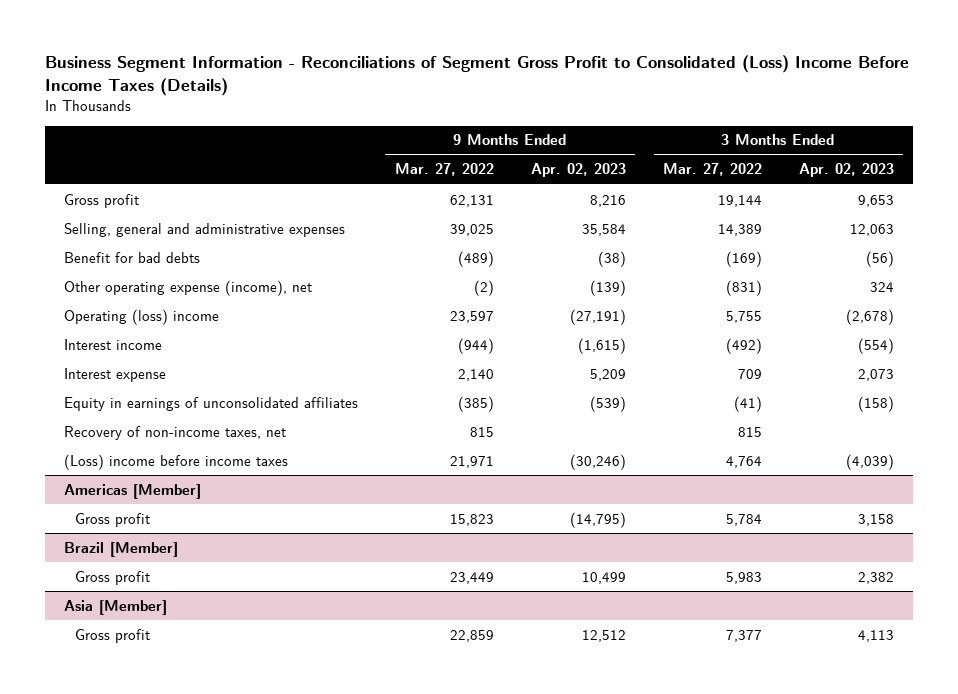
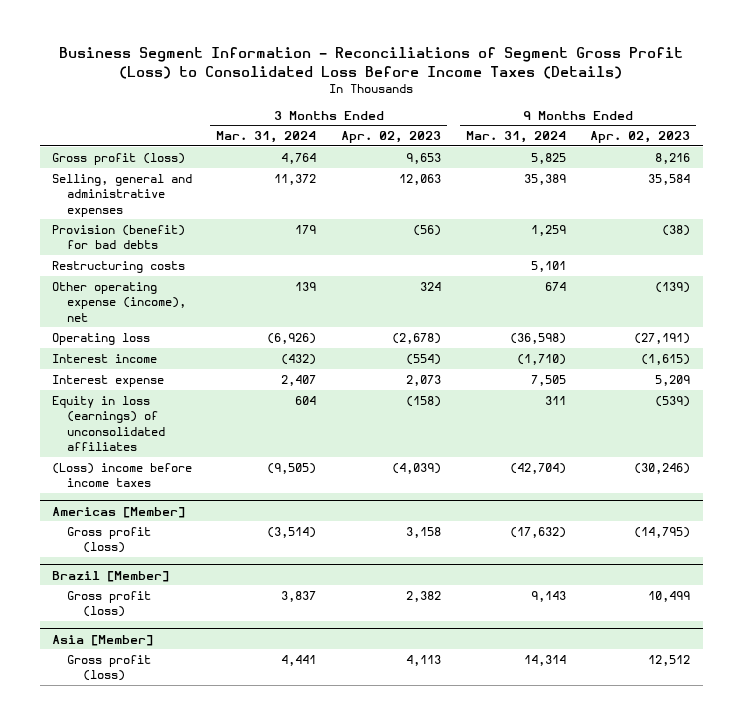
[45,55,910,96] Business Segment Information - Reconciliations of Segment Gross Profit to Consolidated (Loss) Income Before Income Taxes (Details) -> [59,47,684,79] Business Segment Information - Reconciliations of Segment Gross Profit (Loss) to Consolidated Loss Before Income Taxes (Details)
[394,163,494,177] Mar. 27, 2022 -> none
[662,163,762,177] Mar. 27, 2022 -> none
none -> [216,131,317,144] Mar. 31, 2024
none -> [465,131,566,144] Mar. 31, 2024
[63,193,139,208] Gross profit -> [51,152,185,165] Gross profit (loss)
[63,251,200,263] Benefit for bad debts -> [51,224,185,250] Provision (benefit) for bad debts
none -> [51,260,185,273] Restructuring costs
[63,308,219,325] Operating (loss) income -> [51,332,150,345] Operating loss
[63,425,286,440] Recovery of non-income taxes, net -> none
[63,396,358,411] Equity in earnings of unconsolidated affiliates -> [51,395,166,452] Equity in loss (earnings) of unconsolidated affiliates
[74,512,150,527] Gross profit -> [67,526,152,554] Gross profit (loss)
[74,570,150,585] Gross profit -> [67,590,152,618] Gross profit (loss)
[74,628,150,643] Gross profit -> [67,654,152,682] Gross profit (loss)

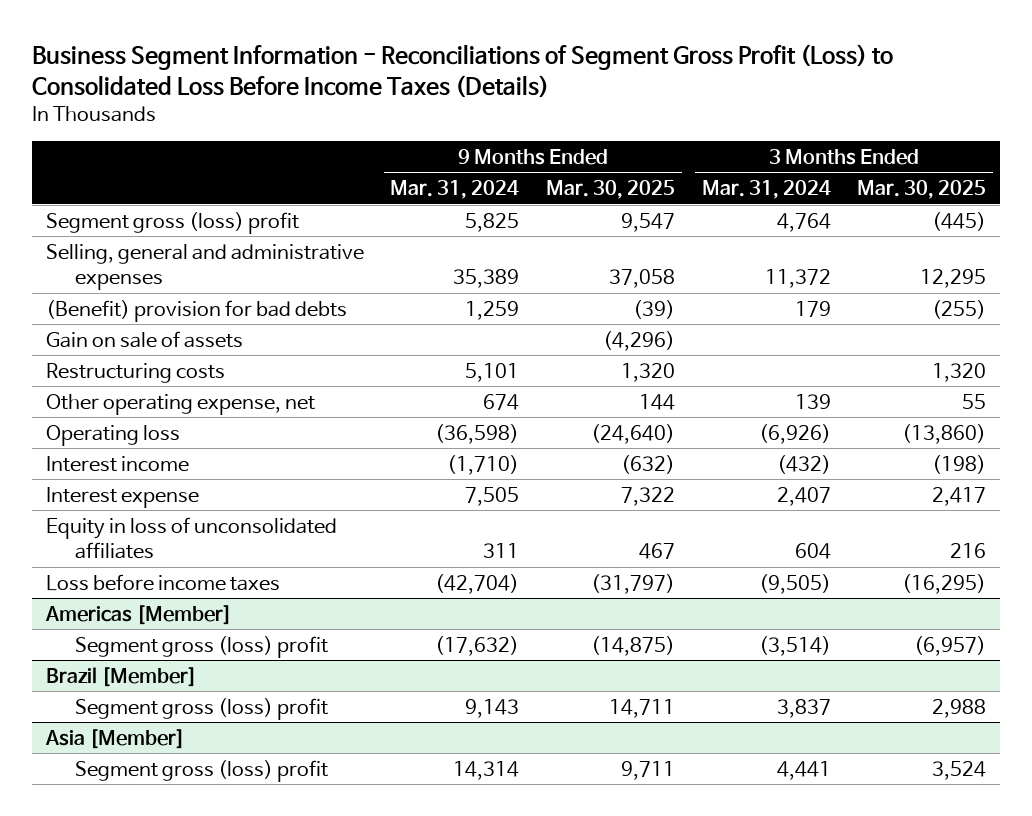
[341,131,442,144] Apr. 02, 2023 -> none
[590,131,691,144] Apr. 02, 2023 -> none
none -> [546,180,676,200] Mar. 30, 2025
none -> [857,180,987,200] Mar. 30, 2025
[51,152,185,165] Gross profit (loss) -> [45,211,299,234] Segment gross (loss) profit
[51,224,185,250] Provision (benefit) for bad debts -> [45,299,347,322] (Benefit) provision for bad debts
none -> [45,330,243,348] Gain on sale of assets
[51,281,187,322] Other operating expense (income), net -> [45,393,315,415] Other operating expense, net
[51,395,166,452] Equity in loss (earnings) of unconsolidated affiliates -> [45,516,337,560] Equity in loss of unconsolidated affiliates
[51,462,192,488] (Loss) income before income taxes -> [45,573,280,591] Loss before income taxes
[67,526,152,554] Gross profit (loss) -> [75,635,329,658] Segment gross (loss) profit
[67,590,152,618] Gross profit (loss) -> [75,697,329,720] Segment gross (loss) profit
[67,654,152,682] Gross profit (loss) -> [75,759,329,782] Segment gross (loss) profit

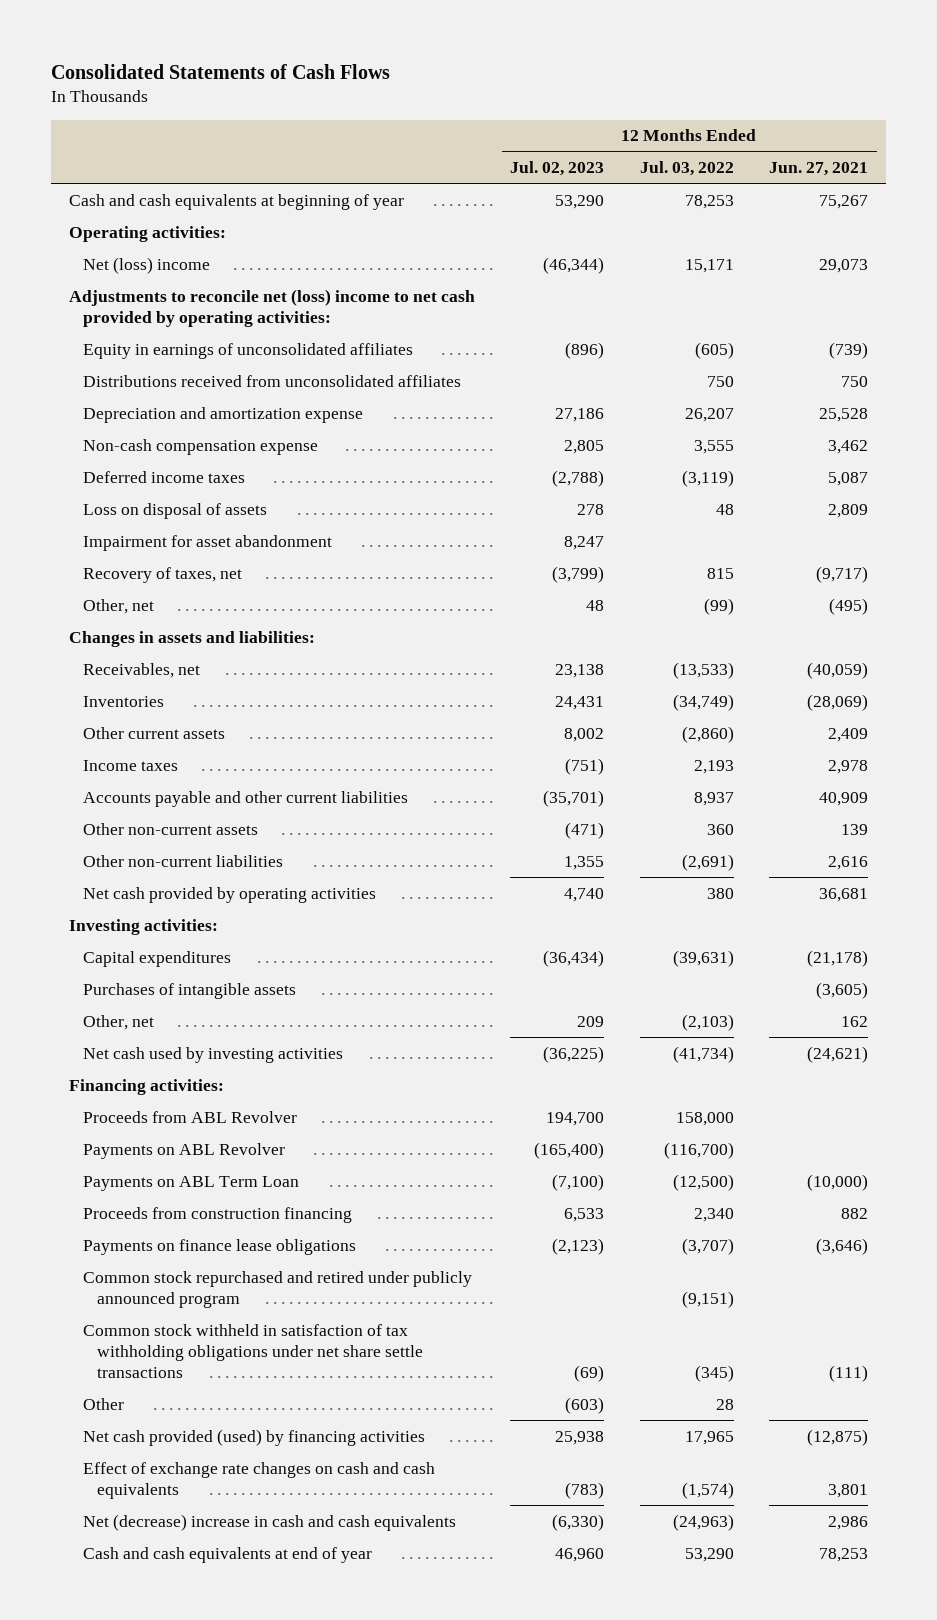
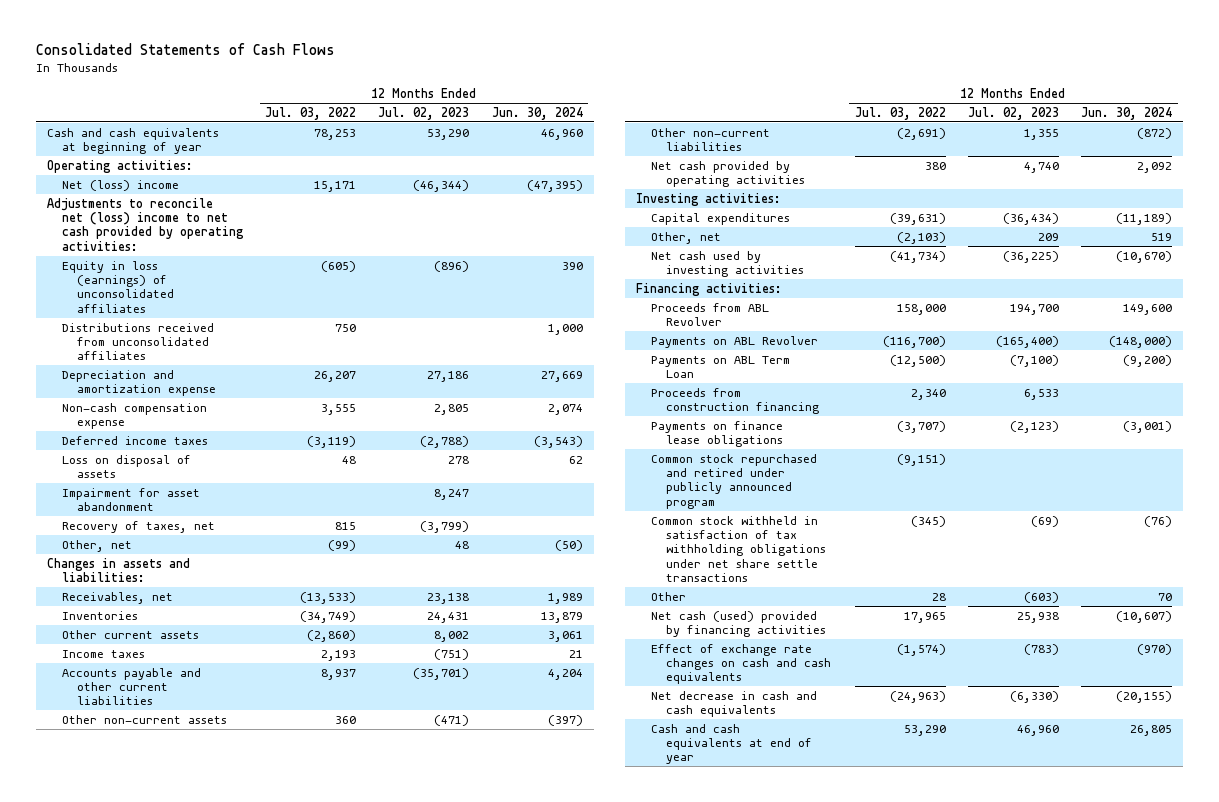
[769,162,869,177] Jun. 27, 2021 -> none
none -> [491,106,583,120] Jun. 30, 2024
[83,342,414,359] Equity in earnings of unconsolidated affiliates -> [61,260,174,313] Equity in loss (earnings) of unconsolidated affiliates
[83,982,297,999] Purchases of intangible assets -> none
[83,1428,426,1446] Net cash provided (used) by financing activities -> [651,610,827,638] Net cash (used) provided by financing activities
[83,1513,457,1531] Net (decrease) increase in cash and cash equivalents -> [651,690,818,718] Net decrease in cash and cash equivalents

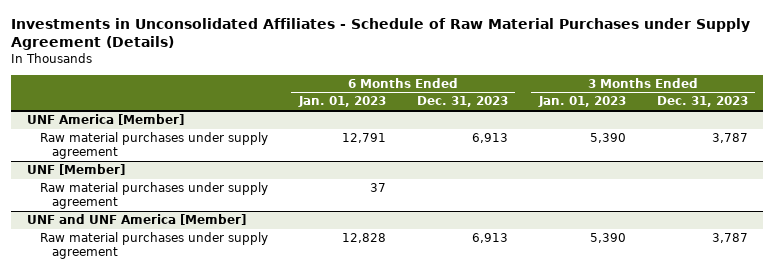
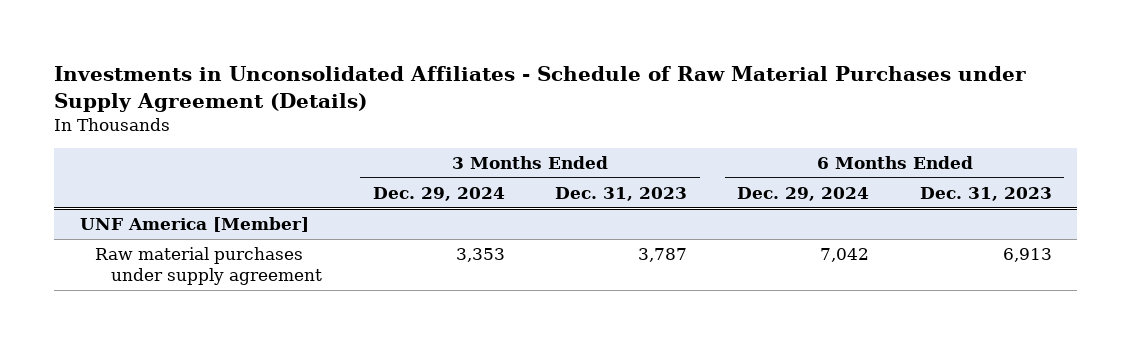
[297,96,386,108] Jan. 01, 2023 -> none
[537,96,626,108] Jan. 01, 2023 -> none
none -> [372,187,505,202] Dec. 29, 2024
none -> [737,187,870,202] Dec. 29, 2024
[26,164,125,176] UNF [Member] -> none
[39,182,268,209] Raw material purchases under supply agreement -> none
[26,214,246,226] UNF and UNF America [Member] -> none
[39,232,268,259] Raw material purchases under supply agreement -> none

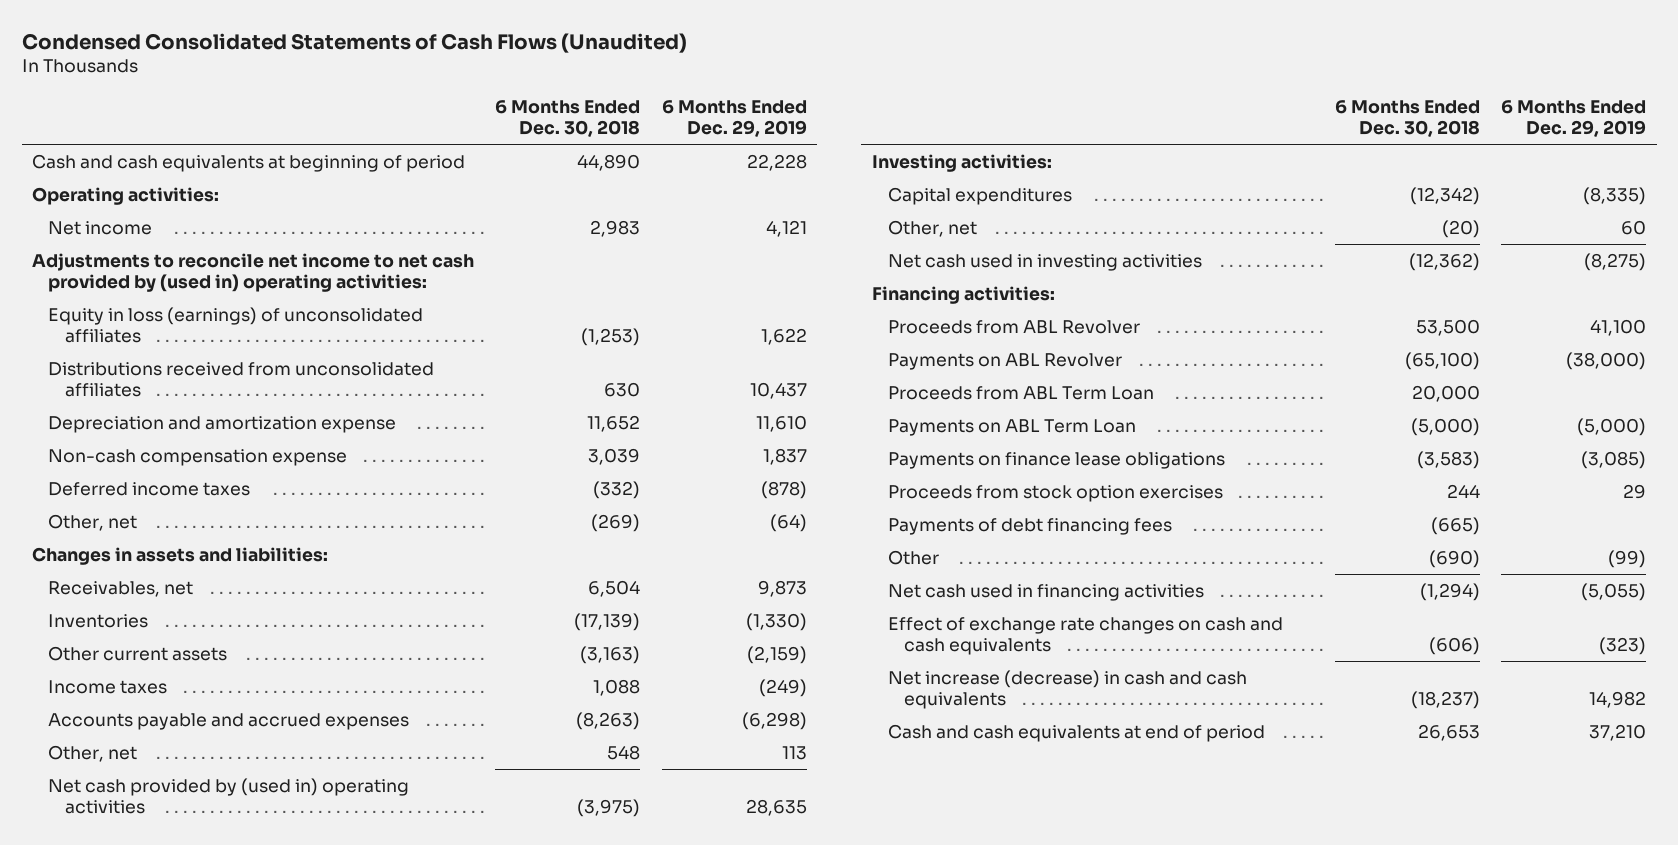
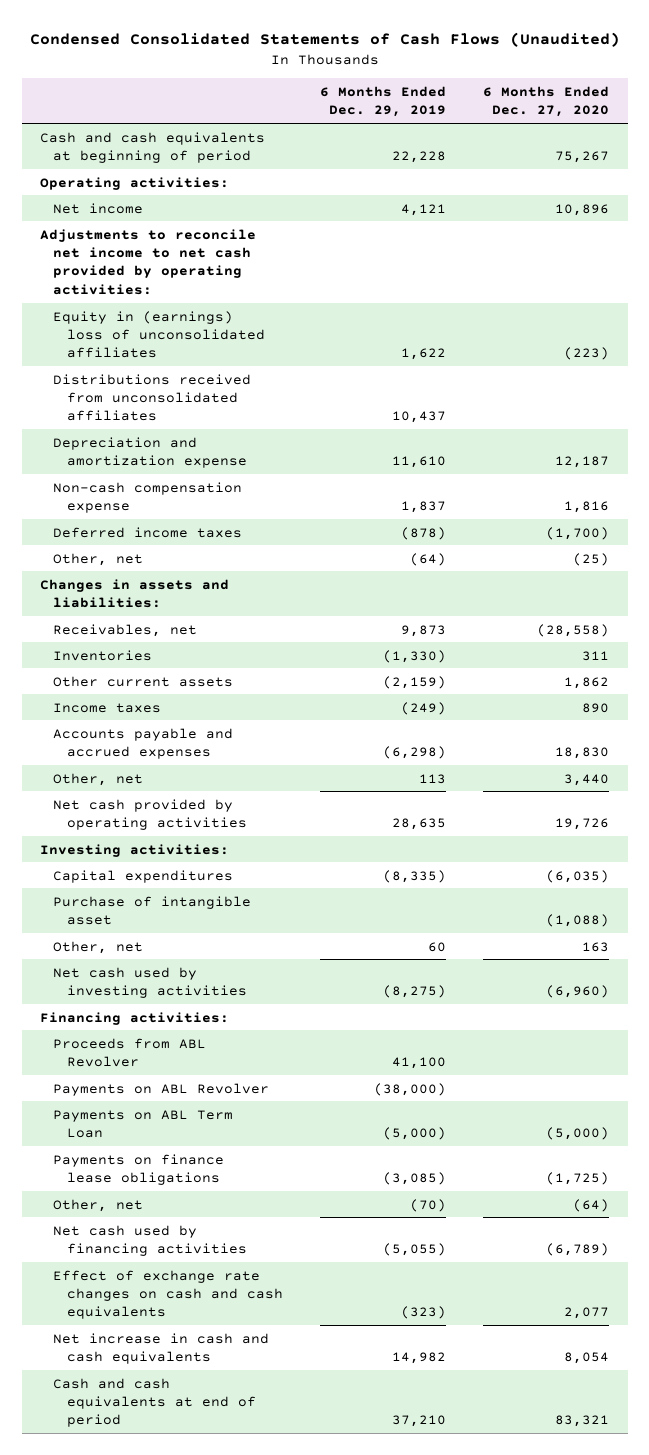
[495,99,641,138] 6 Months Ended Dec. 30, 2018 -> none
none -> [483,85,610,118] 6 Months Ended Dec. 27, 2020
[32,253,475,293] Adjustments to reconcile net income to net cash provided by (used in) operating activities: -> [40,228,257,295] Adjustments to reconcile net income to net cash provided by operating activities:
[48,307,424,344] Equity in loss (earnings) of unconsolidated affiliates -> [53,310,265,359] Equity in (earnings) loss of unconsolidated affiliates
[48,778,410,815] Net cash provided by (used in) operating activities -> [53,798,247,830] Net cash provided by operating activities
none -> [53,895,252,925] Purchase of intangible asset
[887,254,1202,272] Net cash used in investing activities -> [53,966,247,998] Net cash used by investing activities
[887,386,1154,401] Proceeds from ABL Term Loan -> none
[887,485,1223,503] Proceeds from stock option exercises -> none
[887,518,1172,536] Payments of debt financing fees -> none
[887,550,939,566] Other -> [53,1198,144,1212] Other, net
[1608,550,1647,569] (99) -> [409,1198,446,1212] (70)
[887,584,1204,602] Net cash used in financing activities -> [53,1224,247,1256] Net cash used by financing activities
[887,670,1247,710] Net increase (decrease) in cash and cash equivalents -> [53,1332,270,1364] Net increase in cash and cash equivalents

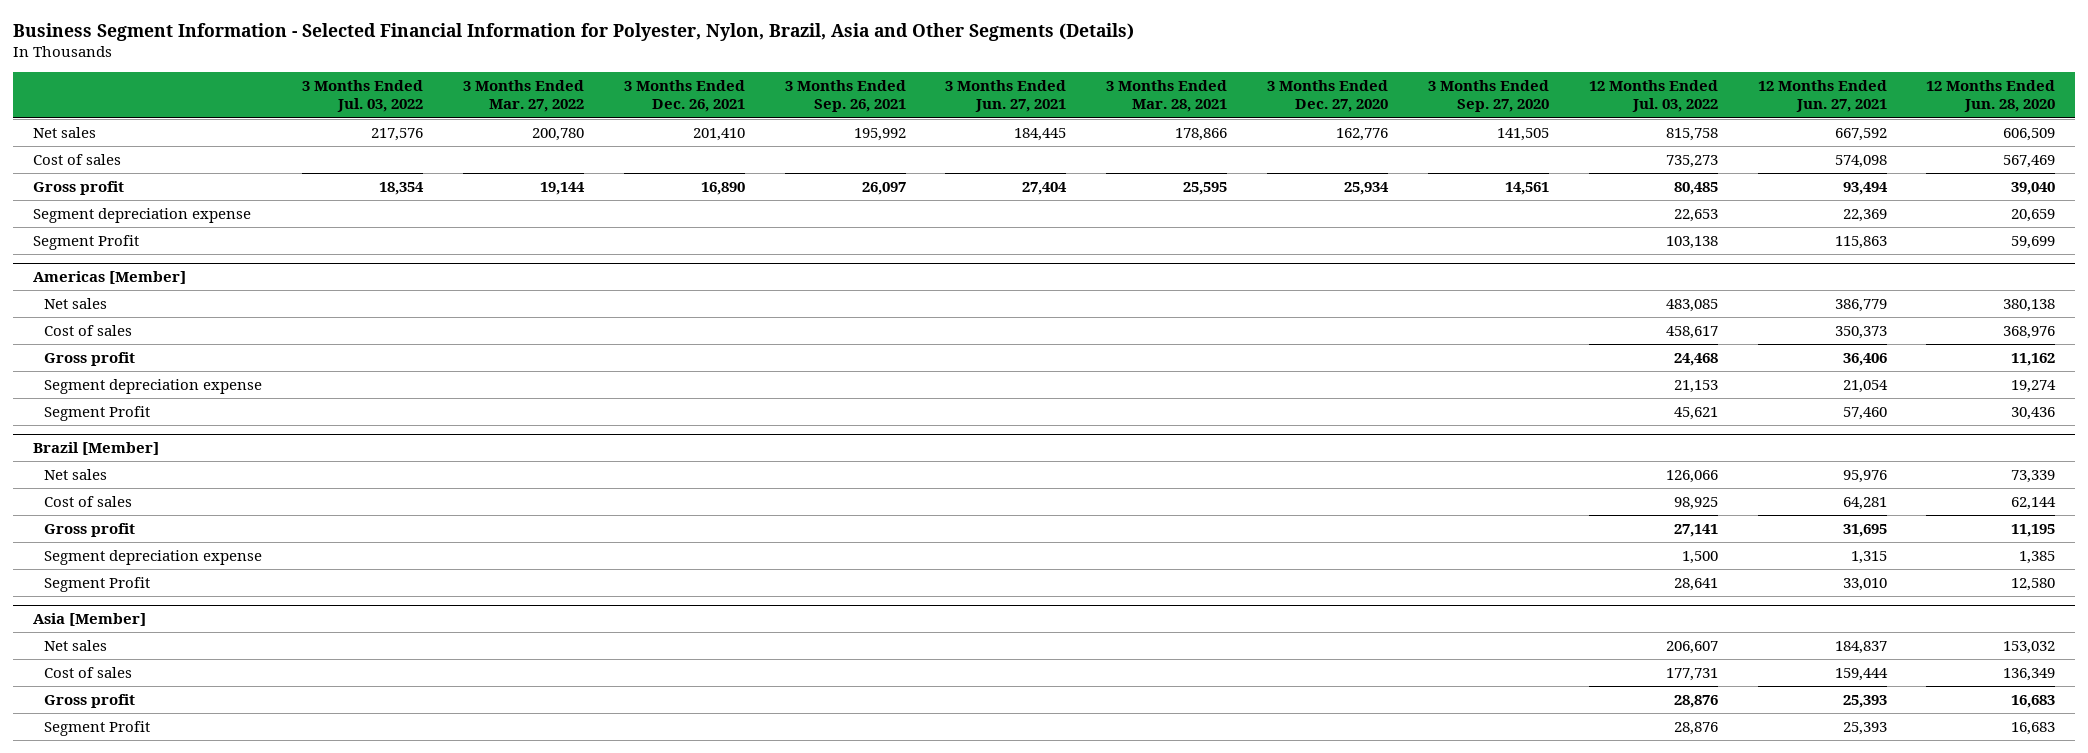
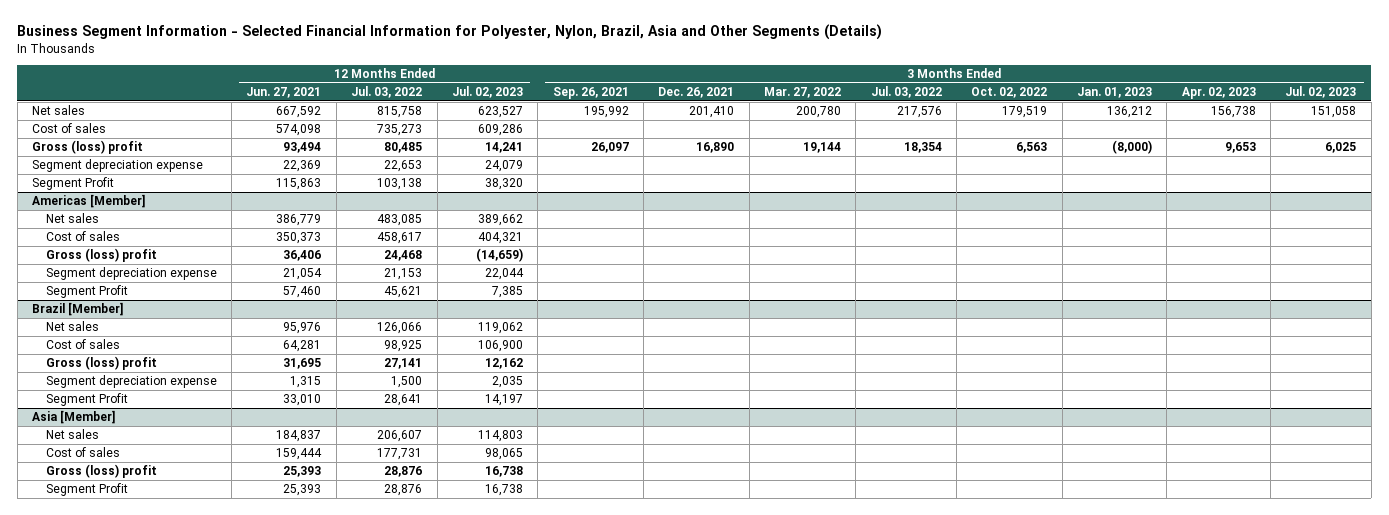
[945,80,1067,113] 3 Months Ended Jun. 27, 2021 -> none
[1106,80,1228,113] 3 Months Ended Mar. 28, 2021 -> none
[1267,80,1389,113] 3 Months Ended Dec. 27, 2020 -> none
[1427,80,1549,113] 3 Months Ended Sep. 27, 2020 -> none
[1926,80,2056,113] 12 Months Ended Jun. 28, 2020 -> none
none -> [451,86,523,99] Jul. 02, 2023
none -> [971,87,1048,99] Oct. 02, 2022
none -> [1076,87,1152,99] Jan. 01, 2023
none -> [1181,87,1256,100] Apr. 02, 2023
none -> [1285,86,1357,99] Jul. 02, 2023
[32,181,124,196] Gross profit -> [32,140,144,155] Gross (loss) profit
[44,352,136,367] Gross profit -> [45,248,157,263] Gross (loss) profit
[44,523,136,538] Gross profit -> [45,356,157,371] Gross (loss) profit
[44,694,136,709] Gross profit -> [45,464,157,479] Gross (loss) profit

